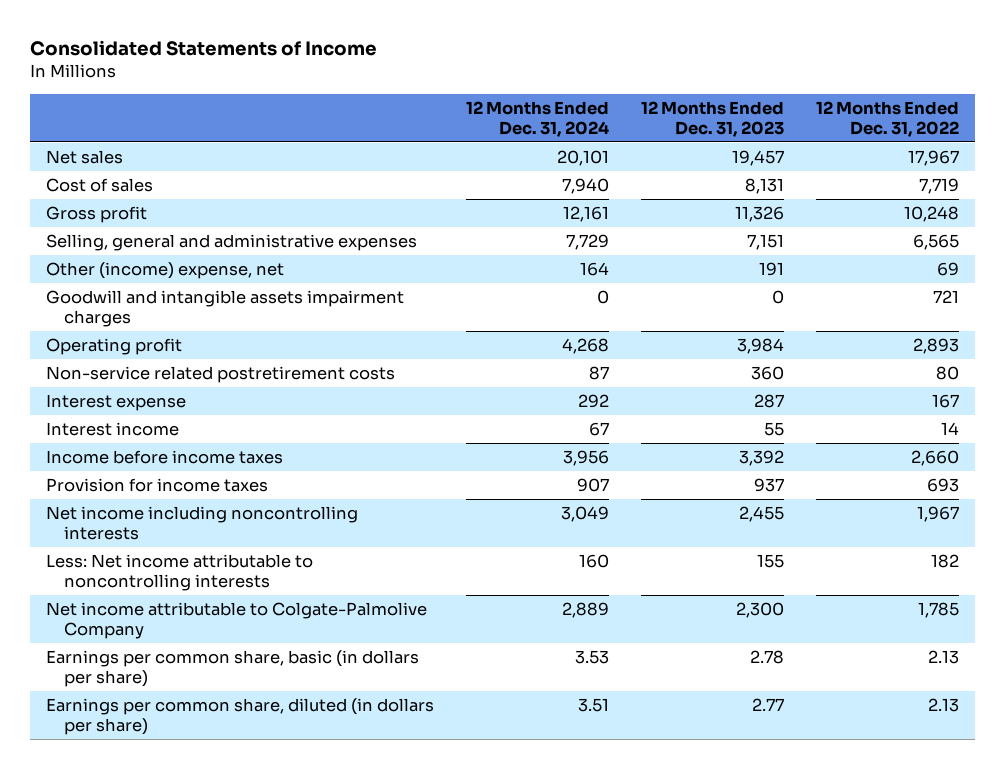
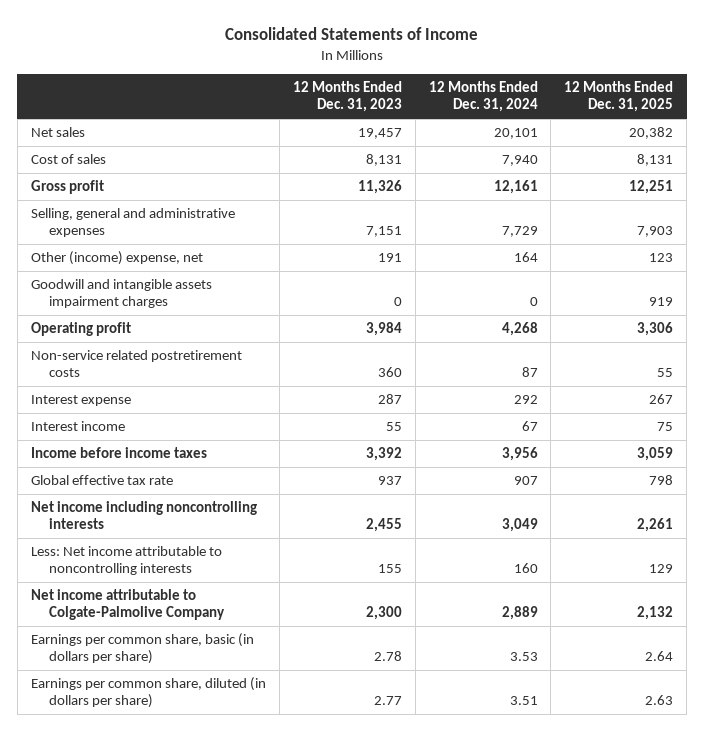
[816,100,960,137] 12 Months Ended Dec. 31, 2022 -> none
none -> [564,81,674,113] 12 Months Ended Dec. 31, 2025
[46,478,269,493] Provision for income taxes -> [30,475,173,486] Global effective tax rate

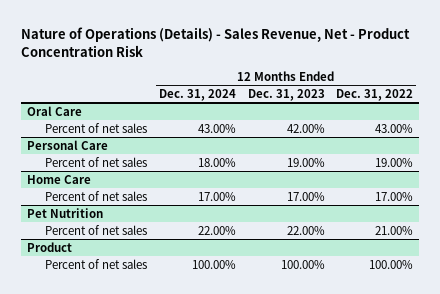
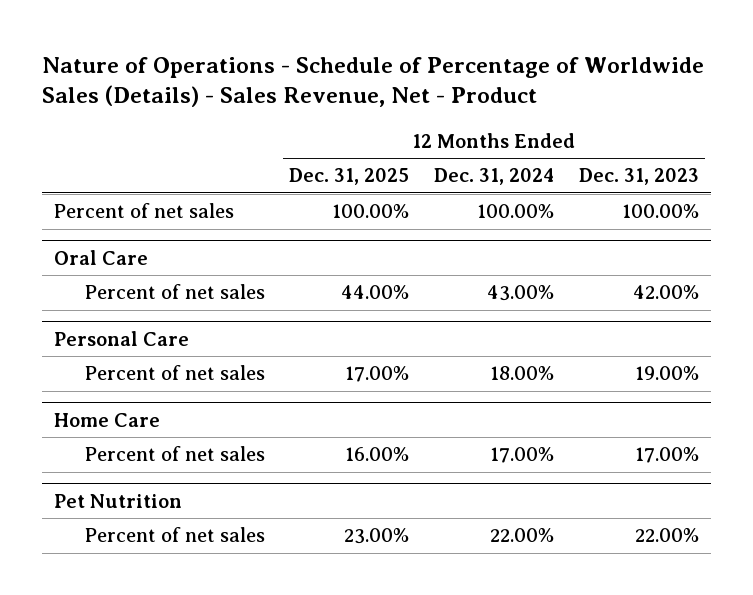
[20,26,410,57] Nature of Operations (Details) - Sales Revenue, Net - Product Concentration Risk -> [41,56,704,108] Nature of Operations - Schedule of Percentage of Worldwide Sales (Details) - Sales Revenue, Net - Product
[336,88,414,101] Dec. 31, 2022 -> none
none -> [289,168,410,186] Dec. 31, 2025
none -> [53,203,234,219] Percent of net sales
[26,241,72,252] Product -> none
[45,258,148,269] Percent of net sales -> none

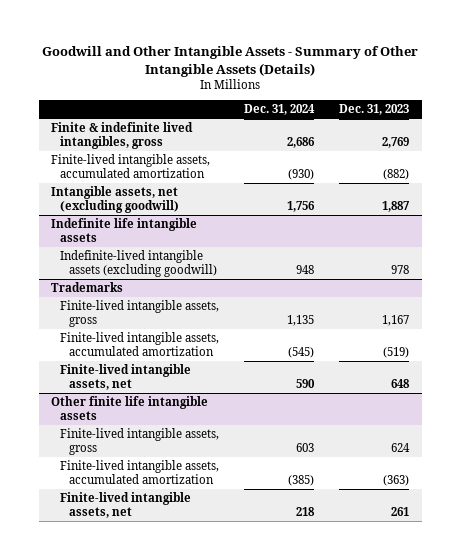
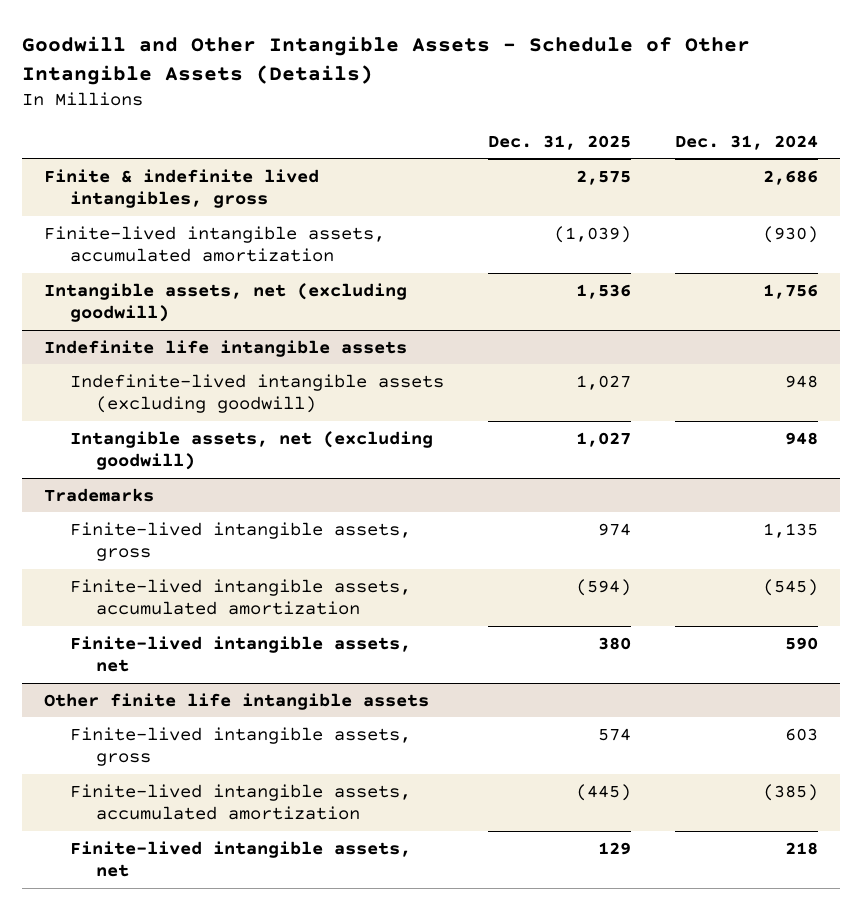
[42,46,419,77] Goodwill and Other Intangible Assets - Summary of Other Intangible Assets (Details) -> [21,35,750,85] Goodwill and Other Intangible Assets - Schedule of Other Intangible Assets (Details)
[339,104,410,116] Dec. 31, 2023 -> none
none -> [487,134,631,150] Dec. 31, 2025
none -> [69,430,433,471] Intangible assets, net (excluding goodwill)

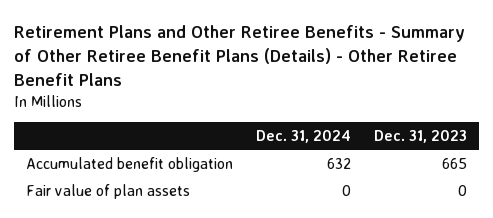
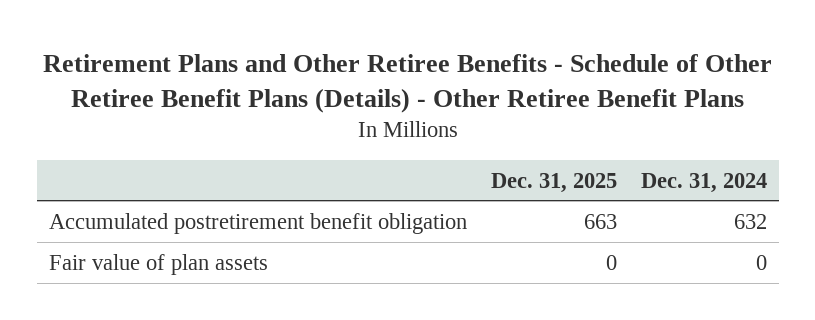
[14,25,466,87] Retirement Plans and Other Retiree Benefits - Summary of Other Retiree Benefit Plans (Details) - Other Retiree Benefit Plans -> [42,53,772,113] Retirement Plans and Other Retiree Benefits - Schedule of Other Retiree Benefit Plans (Details) - Other Retiree Benefit Plans
[374,130,468,144] Dec. 31, 2023 -> none
none -> [490,172,617,193] Dec. 31, 2025
[25,156,233,172] Accumulated benefit obligation -> [48,212,467,234] Accumulated postretirement benefit obligation

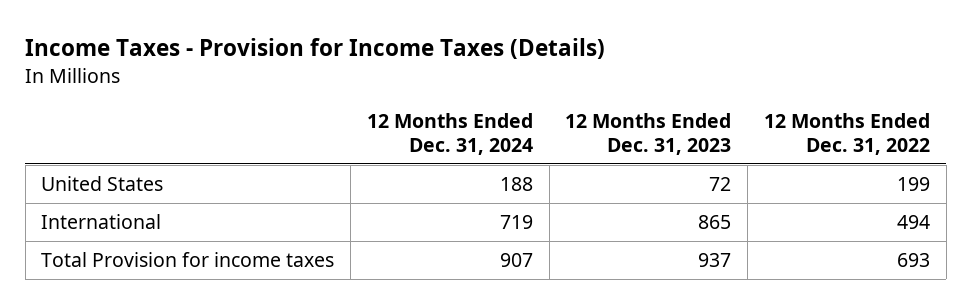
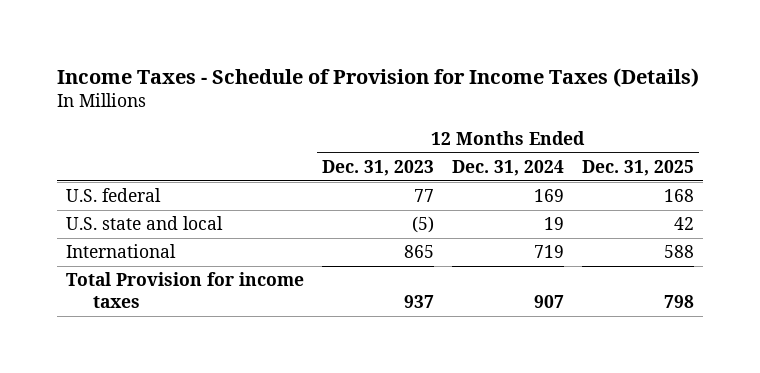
[25,37,606,59] Income Taxes - Provision for Income Taxes (Details) -> [56,67,699,87] Income Taxes - Schedule of Provision for Income Taxes (Details)
[763,113,930,156] 12 Months Ended Dec. 31, 2022 -> none
none -> [582,160,695,177] Dec. 31, 2025
[41,175,164,191] United States -> none
none -> [65,188,161,203] U.S. federal
none -> [65,216,223,231] U.S. state and local

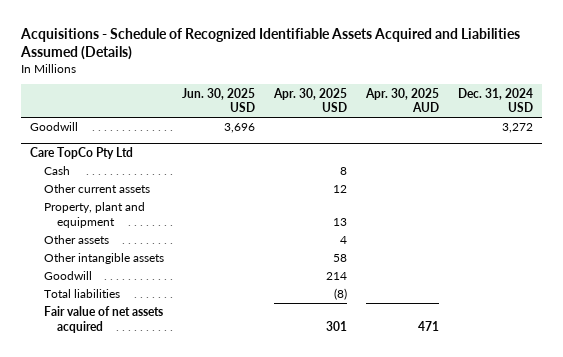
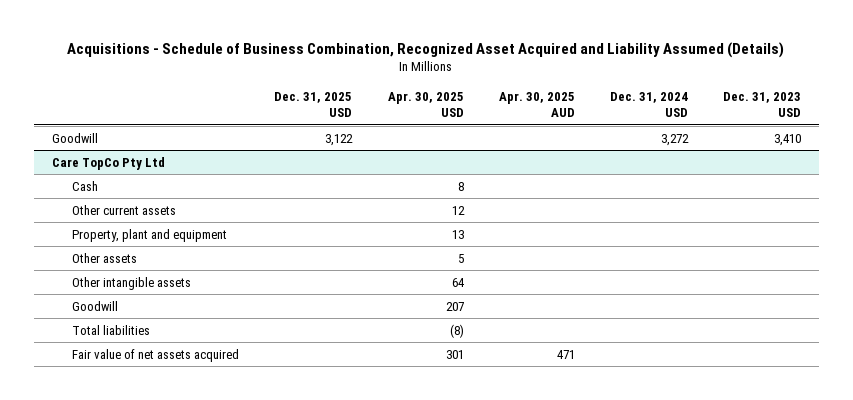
[20,28,521,61] Acquisitions - Schedule of Recognized Identifiable Assets Acquired and Liabilities Assumed (Details) -> [67,41,785,58] Acquisitions - Schedule of Business Combination, Recognized Asset Acquired and Liability Assumed (Details)
[182,87,256,113] Jun. 30, 2025 USD -> none
none -> [274,91,353,118] Dec. 31, 2025 USD
none -> [723,91,802,118] Dec. 31, 2023 USD
[340,236,348,245] 4 -> [457,253,464,263] 5
[333,254,348,263] 58 -> [451,277,465,287] 64
[326,272,348,281] 214 -> [445,301,464,311] 207

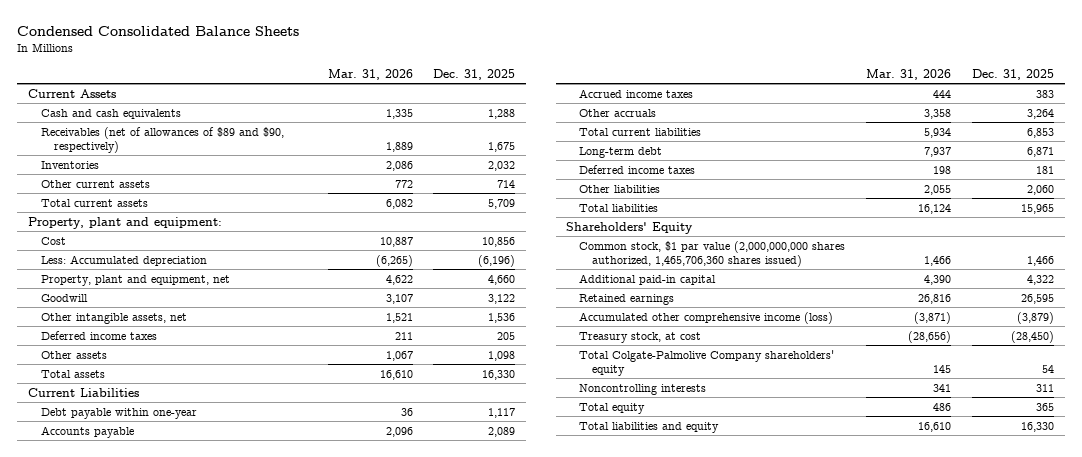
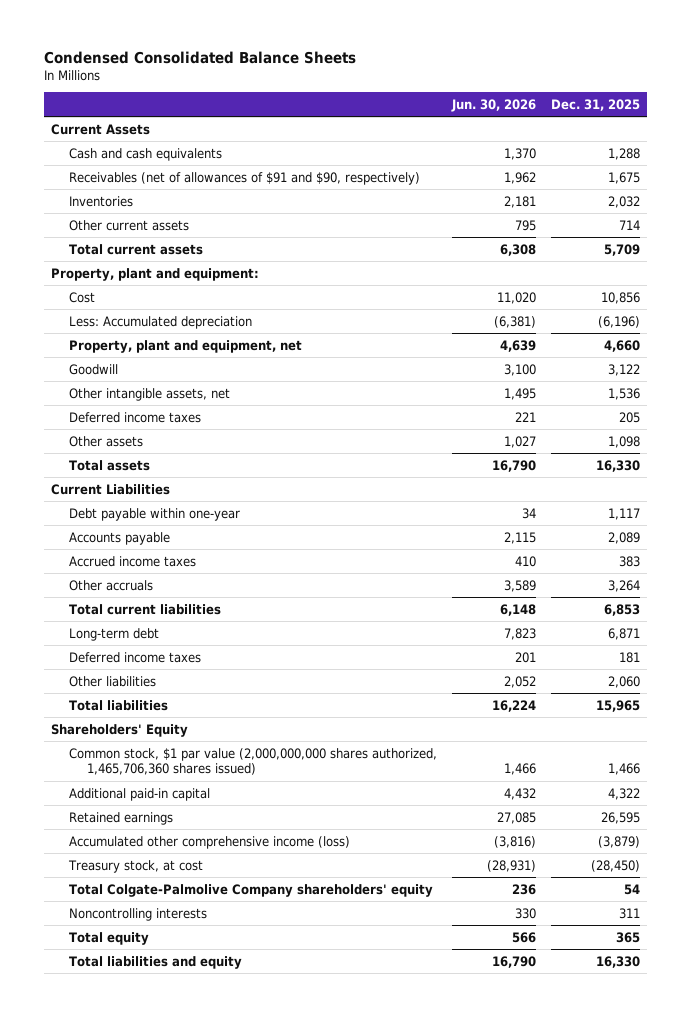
[327,68,413,80] Mar. 31, 2026 -> none
none -> [450,98,536,112] Jun. 30, 2026
[40,126,284,153] Receivables (net of allowances of $89 and $90, respectively) -> [69,171,421,185] Receivables (net of allowances of $91 and $90, respectively)

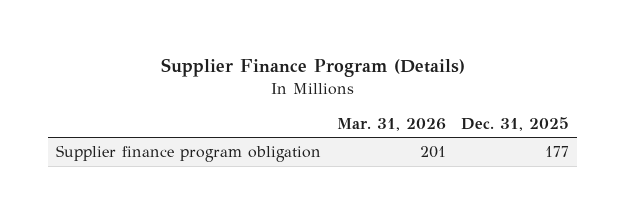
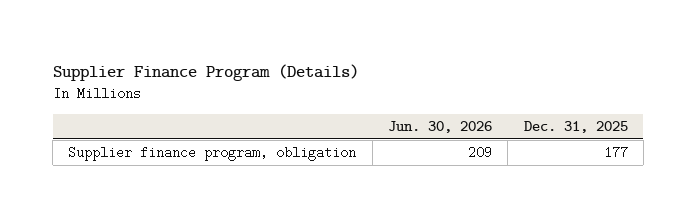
[336,117,446,131] Mar. 31, 2026 -> none
none -> [387,120,492,133] Jun. 30, 2026
[55,145,321,163] Supplier finance program obligation -> [68,146,357,162] Supplier finance program, obligation

